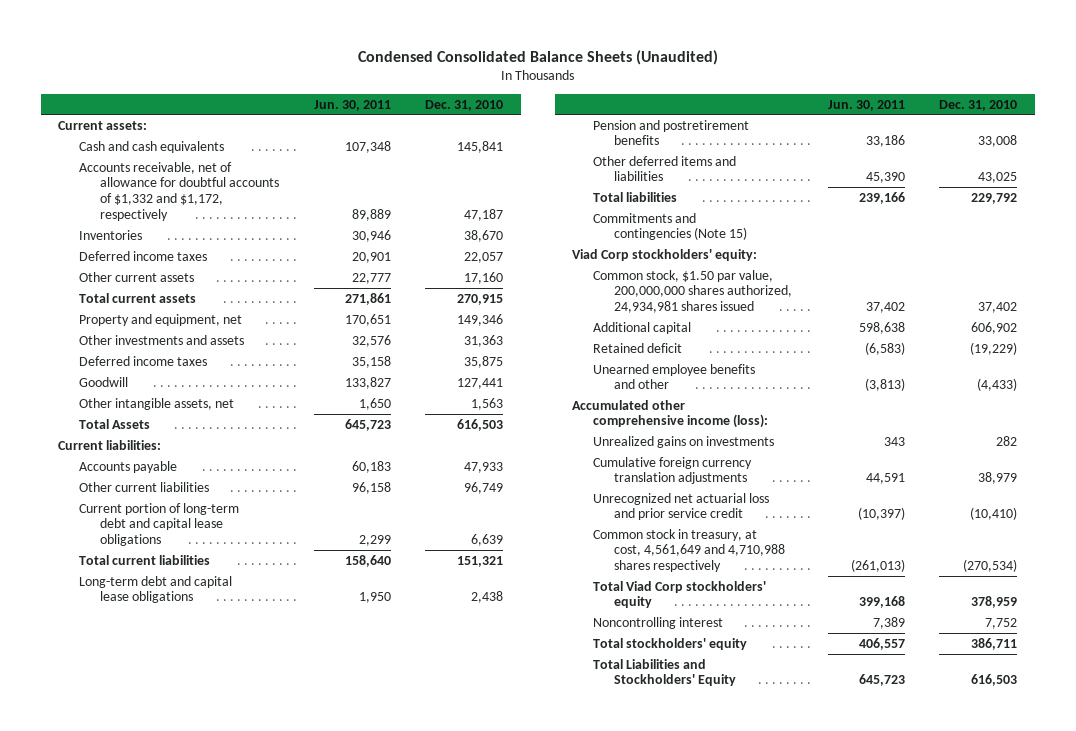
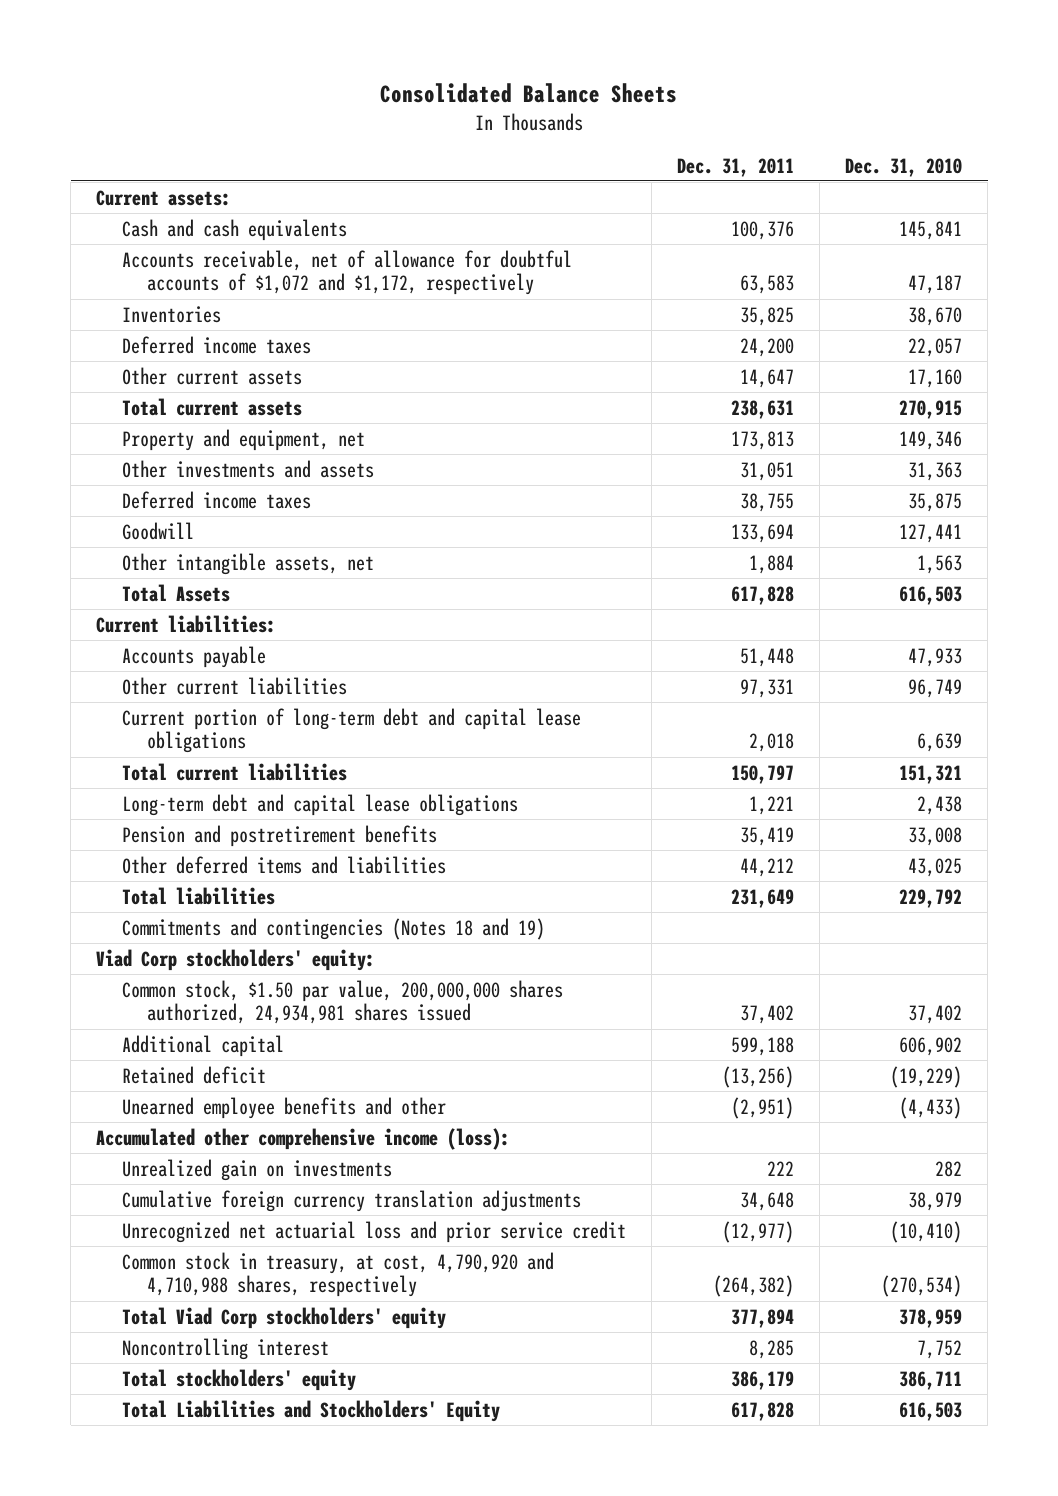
[357,49,718,65] Condensed Consolidated Balance Sheets (Unaudited) -> [380,83,678,104] Consolidated Balance Sheets
[313,99,391,111] Jun. 30, 2011 -> none
none -> [676,157,794,177] Dec. 31, 2011
[79,161,280,221] Accounts receivable, net of allowance for doubtful accounts of $1,332 and $1,172, respectively -> [121,249,572,296] Accounts receivable, net of allowance for doubtful accounts of $1,072 and $1,172, respectively
[593,212,748,241] Commitments and contingencies (Note 15) -> [121,917,545,940] Commitments and contingencies (Notes 18 and 19)
[593,435,775,448] Unrealized gains on investments -> [121,1158,392,1181] Unrealized gain on investments
[593,528,786,573] Common stock in treasury, at cost, 4,561,649 and 4,710,988 shares respectively -> [121,1251,554,1298] Common stock in treasury, at cost, 4,790,920 and 4,710,988 shares, respectively

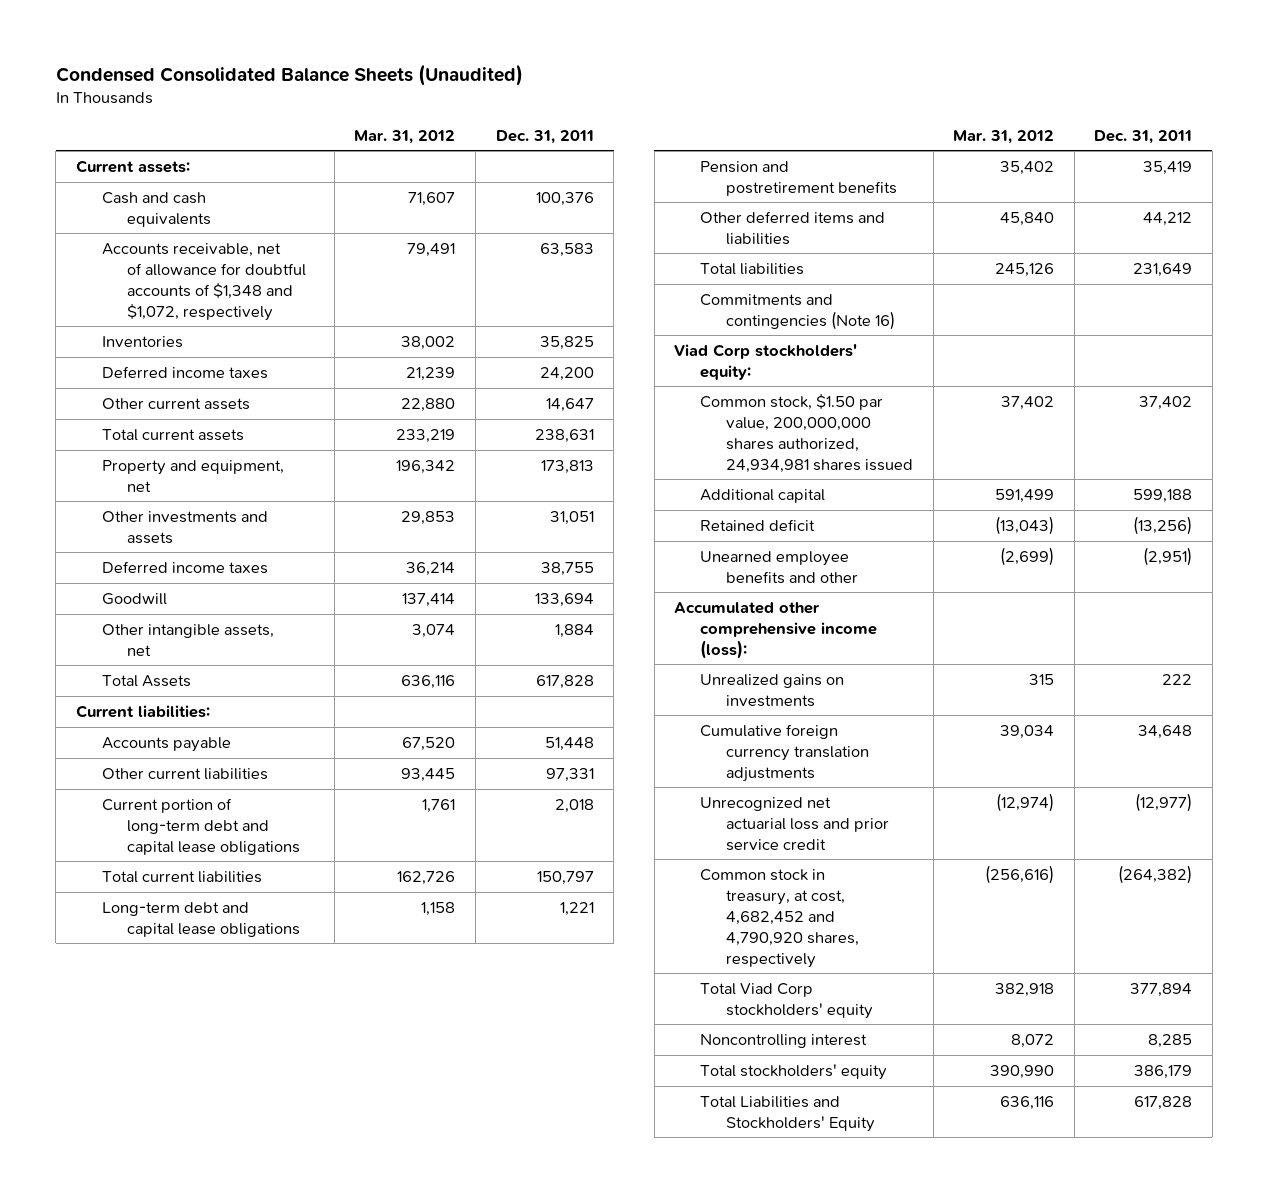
[380,83,678,104] Consolidated Balance Sheets -> [55,64,523,87] Condensed Consolidated Balance Sheets (Unaudited)
[845,157,963,177] Dec. 31, 2010 -> none
none -> [354,129,456,144] Mar. 31, 2012
[121,249,572,296] Accounts receivable, net of allowance for doubtful accounts of $1,072 and $1,172, respectively -> [101,242,307,321] Accounts receivable, net of allowance for doubtful accounts of $1,348 and $1,072, respectively
[121,917,545,940] Commitments and contingencies (Notes 18 and 19) -> [700,293,896,330] Commitments and contingencies (Note 16)
[121,1158,392,1181] Unrealized gain on investments -> [700,673,845,707] Unrealized gains on investments
[121,1251,554,1298] Common stock in treasury, at cost, 4,790,920 and 4,710,988 shares, respectively -> [700,868,860,968] Common stock in treasury, at cost, 4,682,452 and 4,790,920 shares, respectively

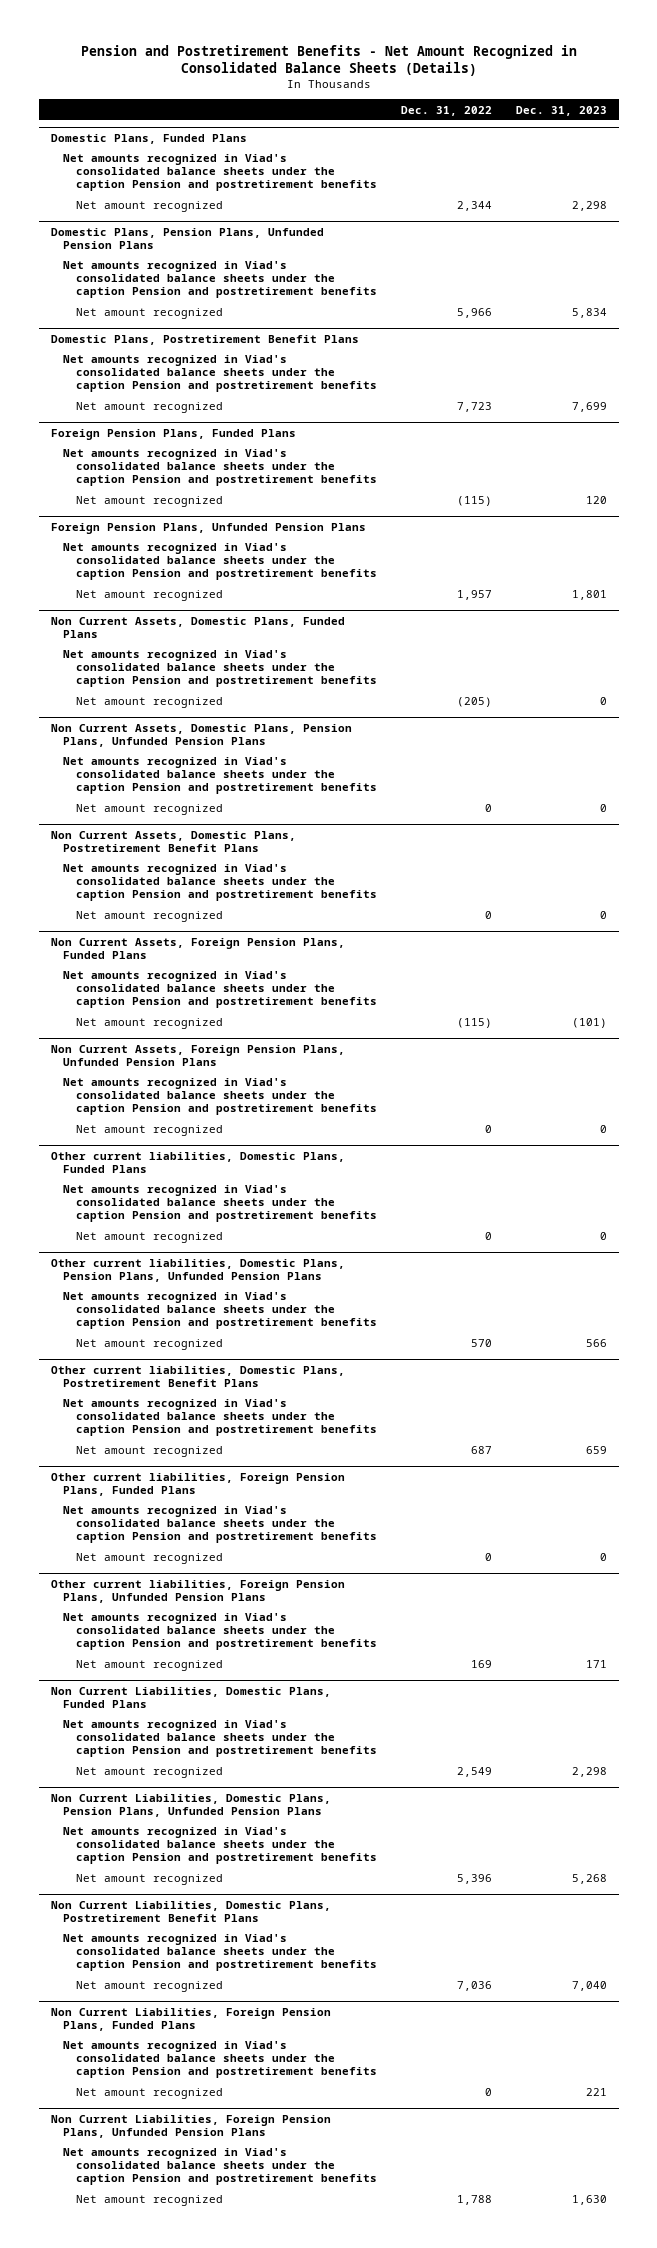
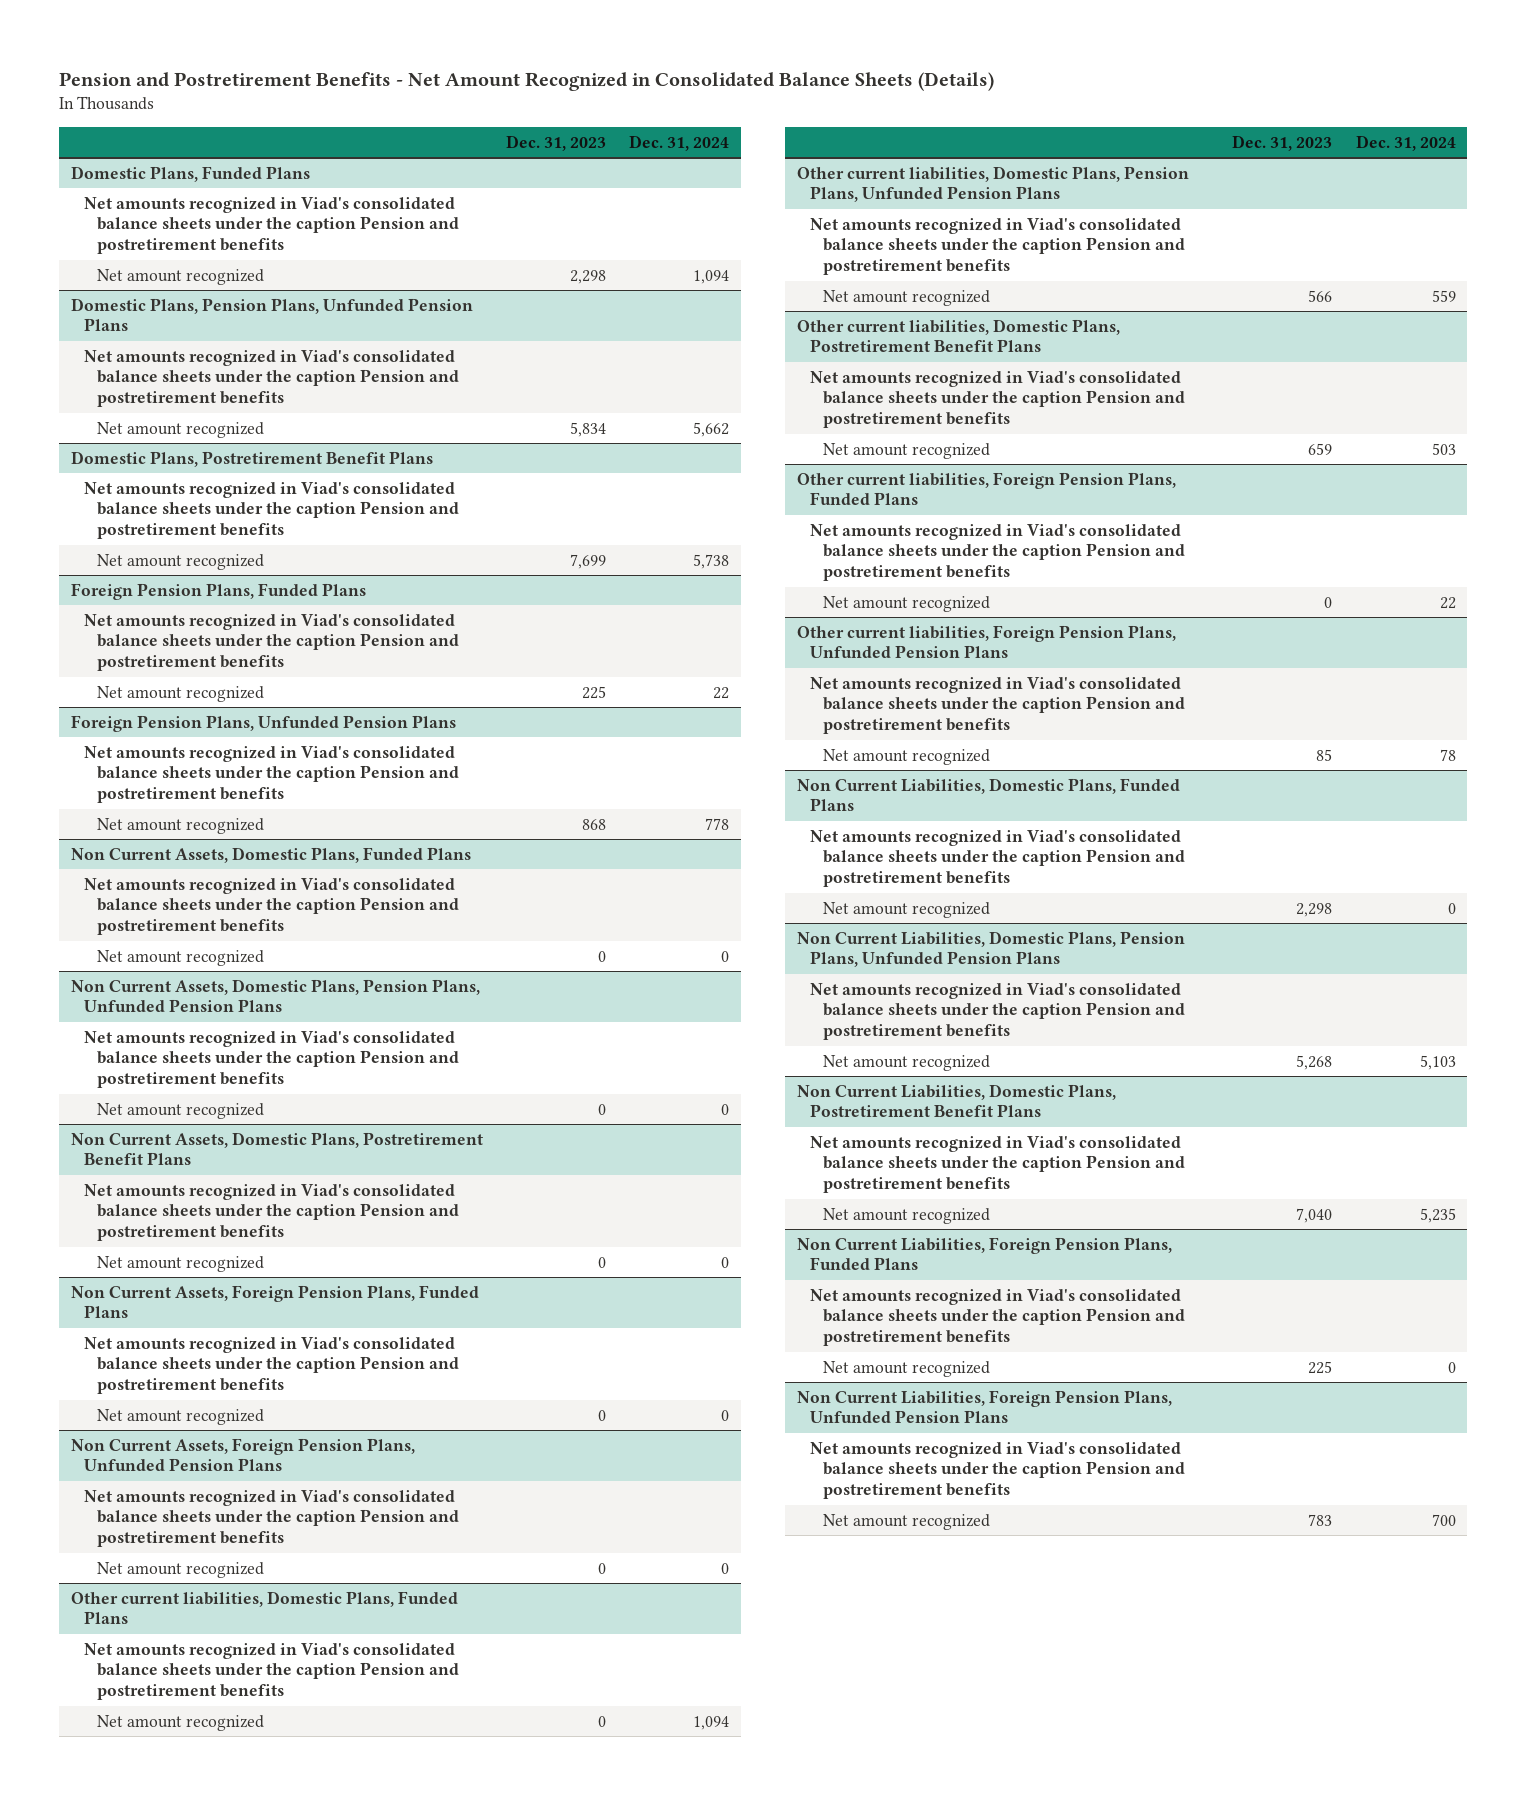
[400,105,492,116] Dec. 31, 2022 -> none
none -> [629,134,730,151] Dec. 31, 2024
[585,496,607,505] 120 -> [582,685,607,699] 225
[571,590,607,601] 1,801 -> [582,818,607,830] 868
[571,1018,607,1029] (101) -> [598,1409,607,1421] 0
[585,1660,607,1669] 171 -> [1316,748,1333,761] 85
[585,2088,607,2097] 221 -> [1308,1360,1333,1374] 225
[571,2195,607,2206] 1,630 -> [1308,1513,1333,1526] 783

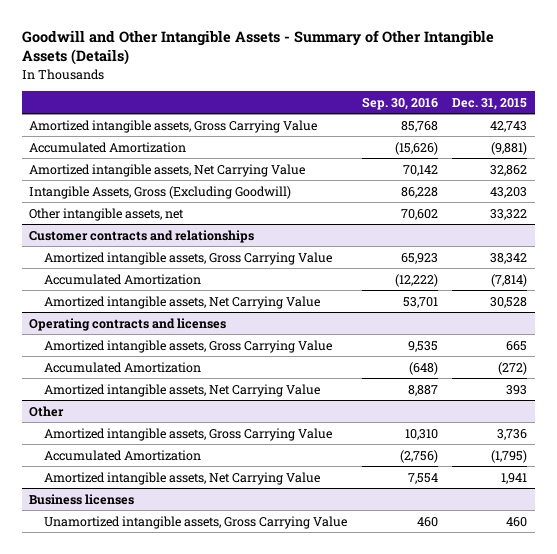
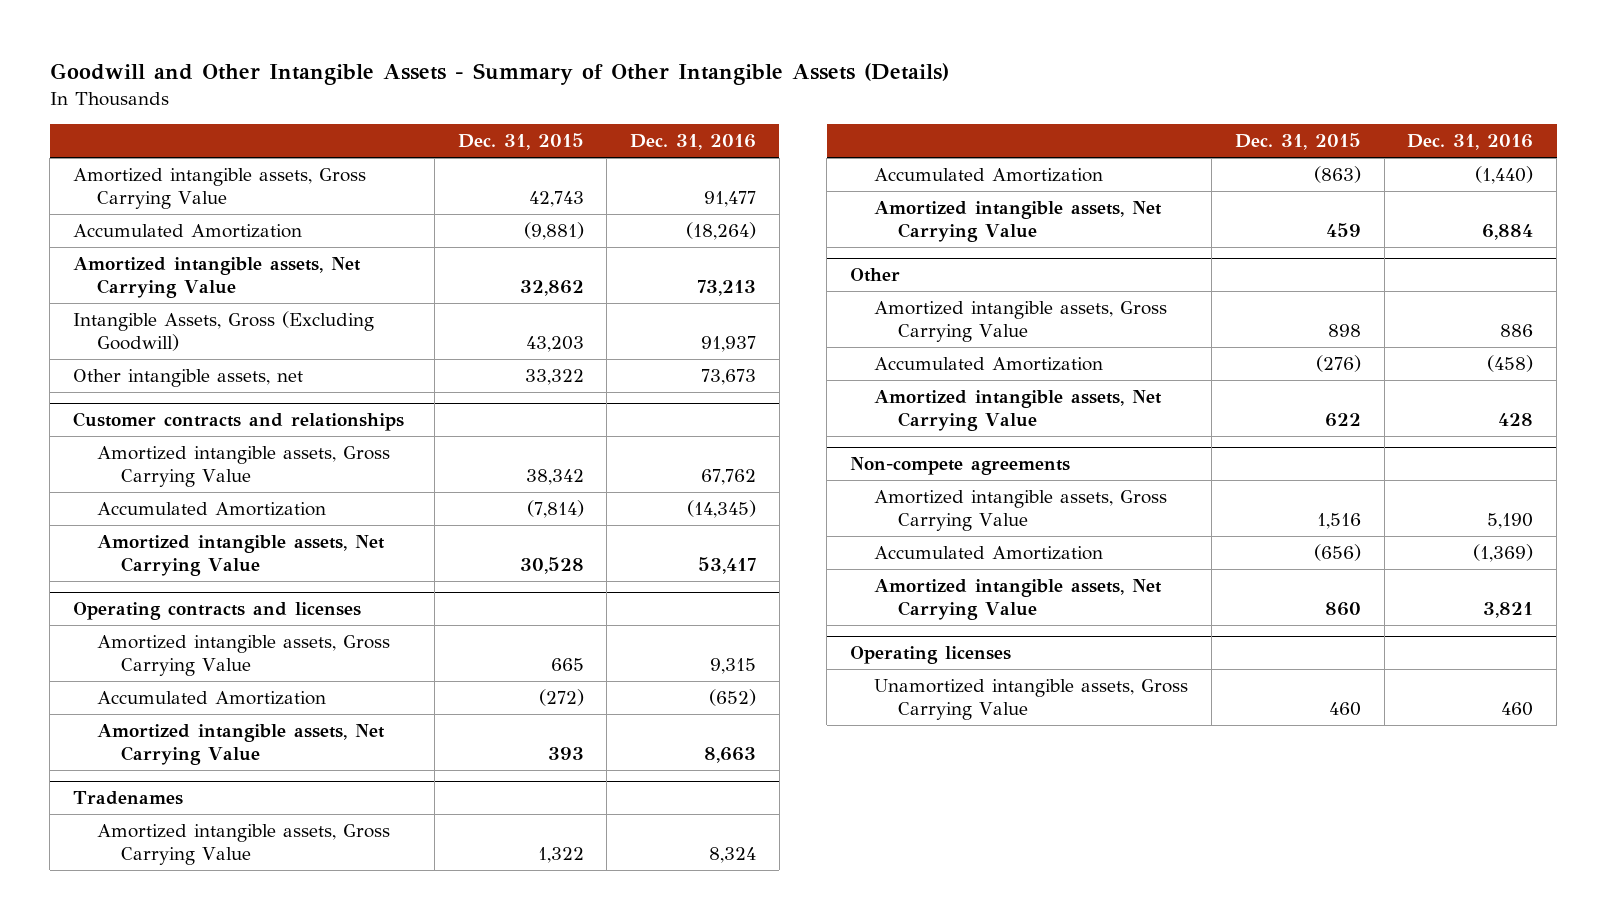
[361,96,438,110] Sep. 30, 2016 -> none
none -> [630,134,757,151] Dec. 31, 2016
none -> [73,791,184,806] Tradenames
none -> [96,824,390,865] Amortized intangible assets, Gross Carrying Value
none -> [874,168,1104,183] Accumulated Amortization
none -> [874,201,1163,242] Amortized intangible assets, Net Carrying Value
[497,428,528,440] 3,736 -> [1327,323,1361,337] 898
[491,449,528,463] (1,795) -> [1315,355,1361,373] (276)
[501,472,528,484] 1,941 -> [1324,412,1361,427] 622
none -> [850,457,1071,476] Non-compete agreements
none -> [874,490,1168,531] Amortized intangible assets, Gross Carrying Value
none -> [874,546,1104,561] Accumulated Amortization
none -> [874,579,1163,620] Amortized intangible assets, Net Carrying Value
[29,493,135,505] Business licenses -> [850,646,1012,665] Operating licenses

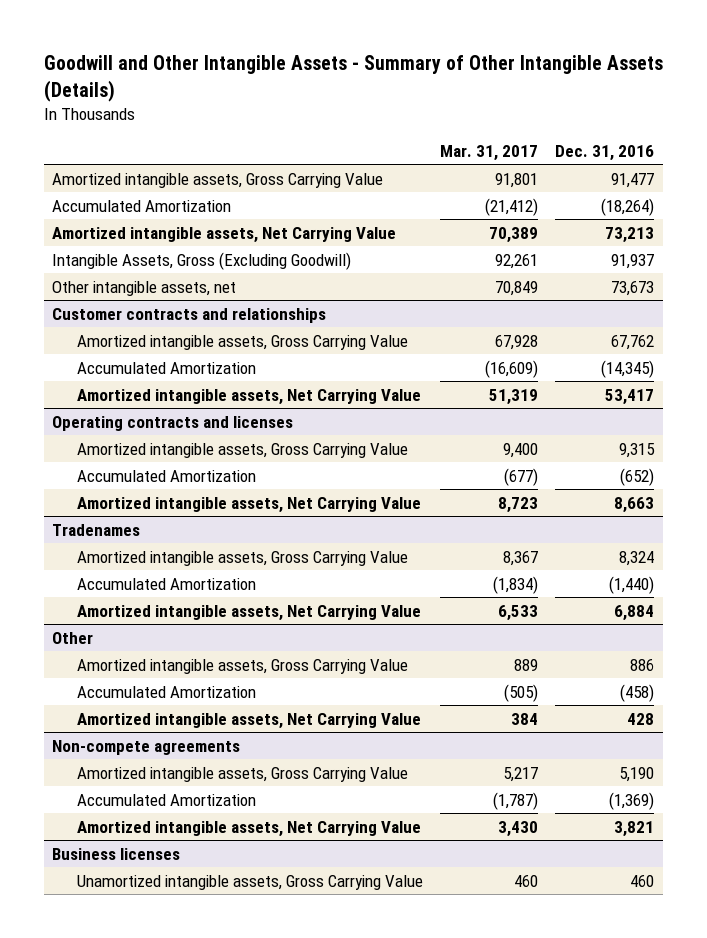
[457,133,584,151] Dec. 31, 2015 -> none
none -> [440,144,539,161] Mar. 31, 2017
[850,646,1012,665] Operating licenses -> [52,847,181,860] Business licenses

